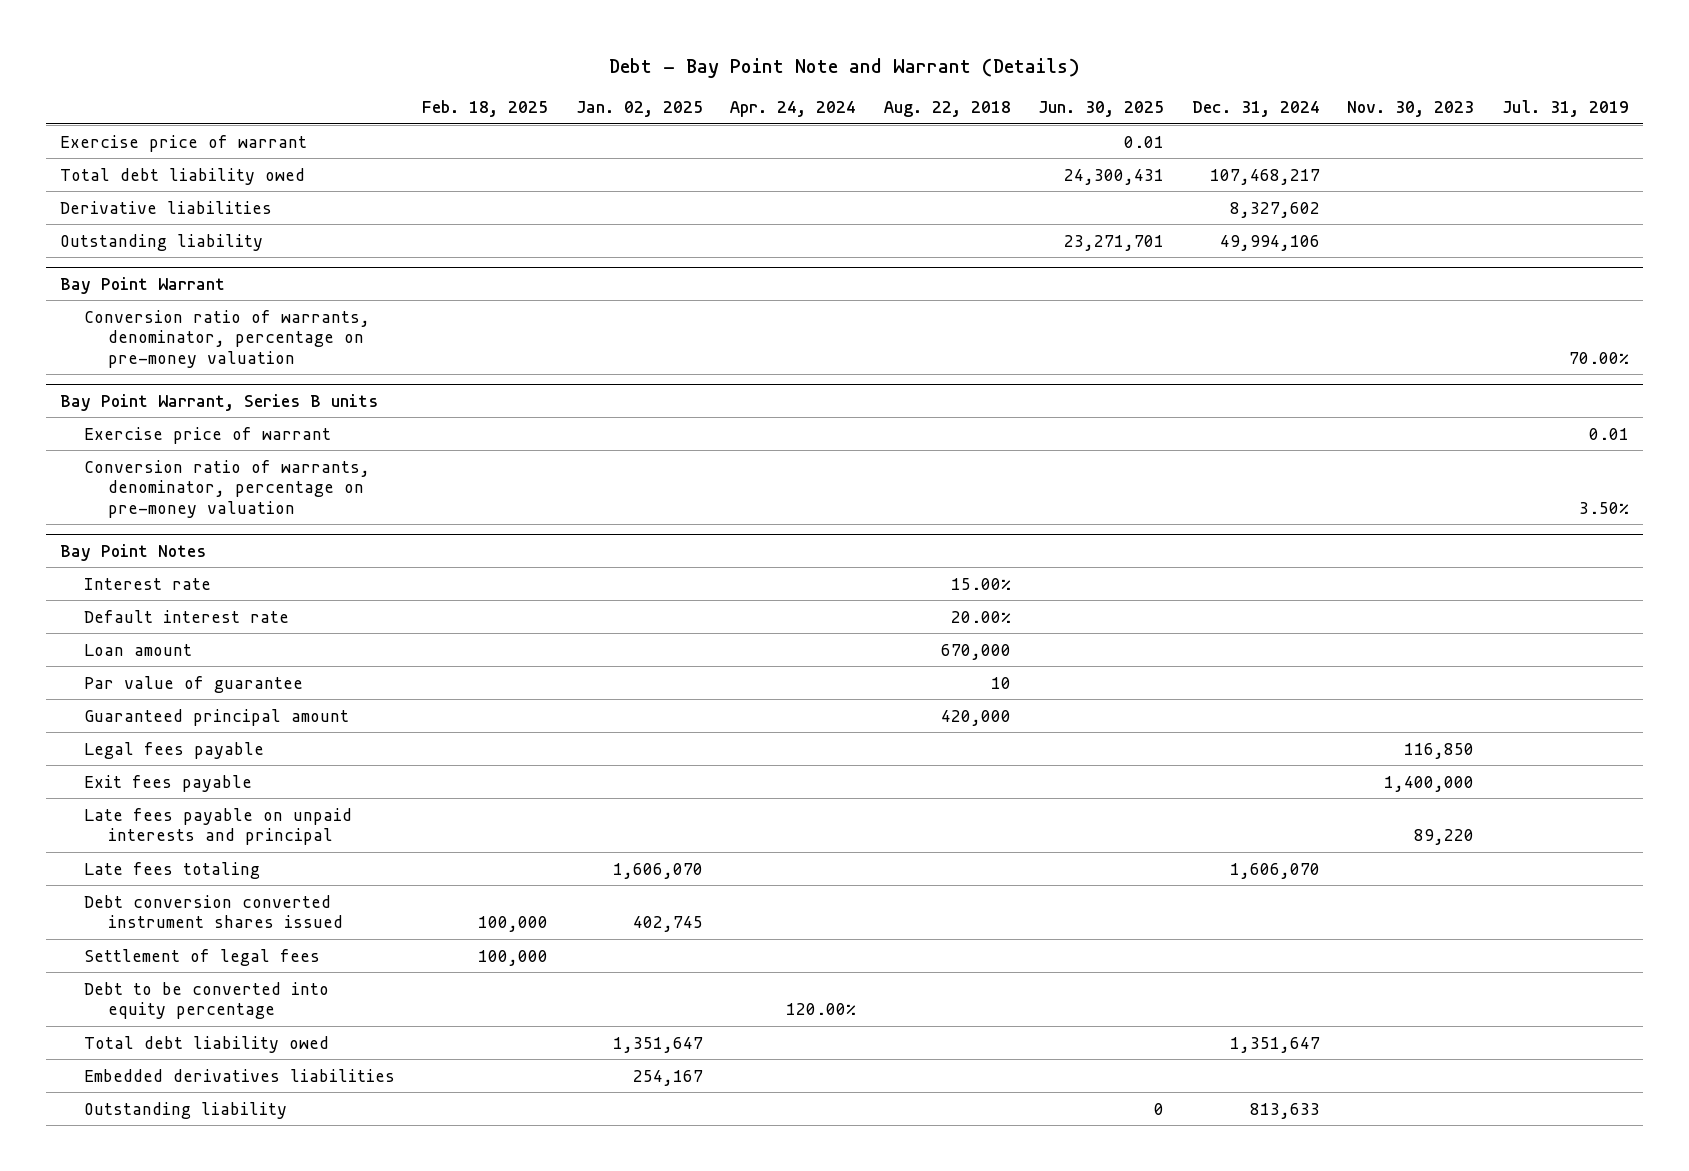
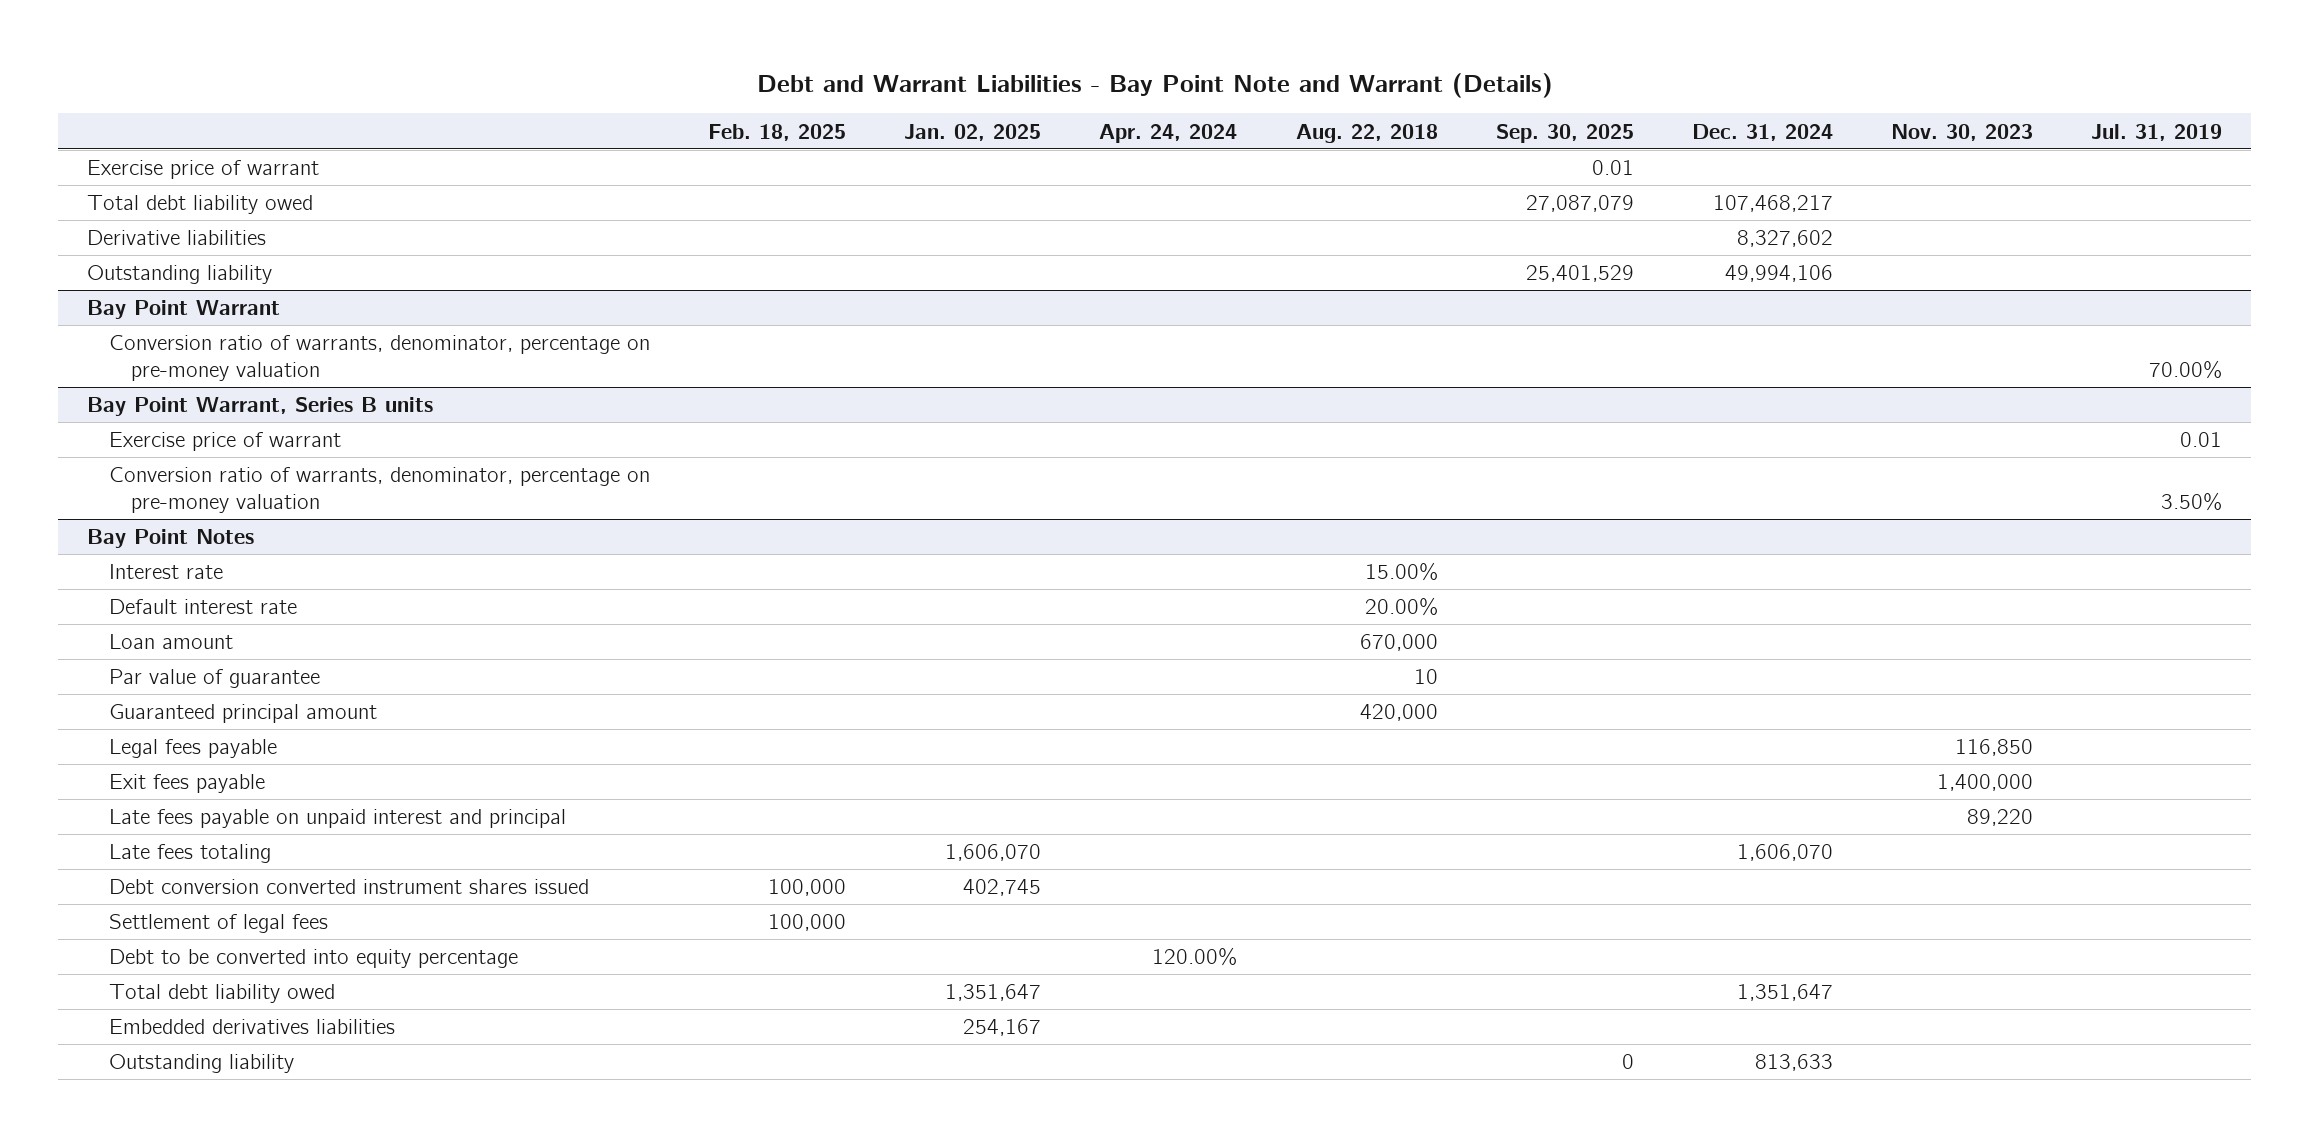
[608,58,1080,79] Debt - Bay Point Note and Warrant (Details) -> [756,72,1553,98] Debt and Warrant Liabilities - Bay Point Note and Warrant (Details)
[1038,101,1165,118] Jun. 30, 2025 -> none
none -> [1495,123,1634,143] Sep. 30, 2025
[83,807,352,846] Late fees payable on unpaid interests and principal -> [109,809,567,829] Late fees payable on unpaid interest and principal

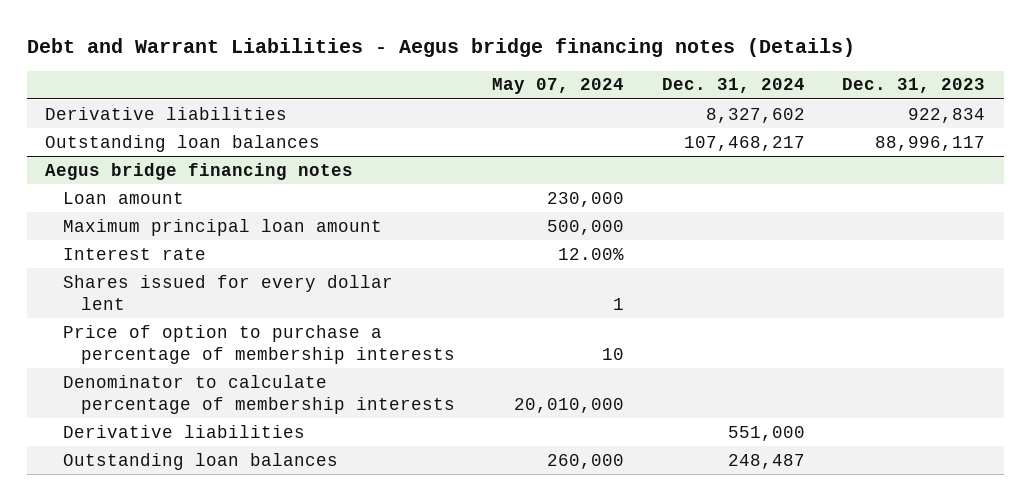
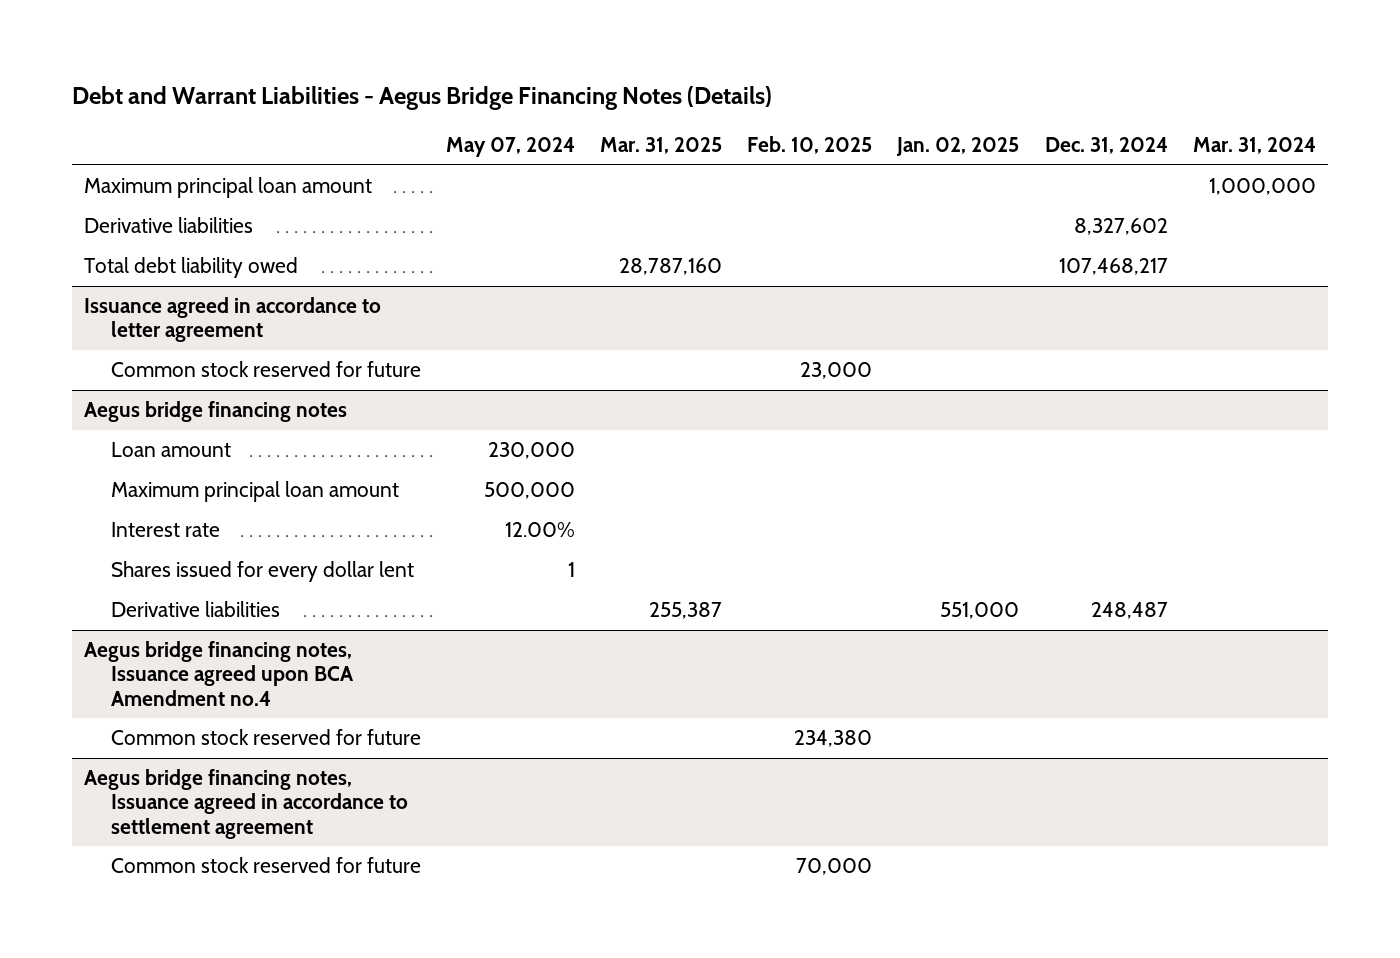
[26,38,855,58] Debt and Warrant Liabilities - Aegus bridge financing notes (Details) -> [71,86,772,111] Debt and Warrant Liabilities - Aegus Bridge Financing Notes (Details)
[842,78,986,94] Dec. 31, 2023 -> none
none -> [600,136,723,154] Mar. 31, 2025
none -> [747,135,873,154] Feb. 10, 2025
none -> [896,136,1020,156] Jan. 02, 2025
none -> [1192,136,1316,154] Mar. 31, 2024
none -> [84,177,373,199] Maximum principal loan amount
[45,134,321,152] Outstanding loan balances -> [84,257,299,279] Total debt liability owed
none -> [84,297,382,343] Issuance agreed in accordance to letter agreement
none -> [110,361,421,378] Common stock reserved for future
[63,324,455,364] Price of option to purchase a percentage of membership interests -> none
[63,374,455,414] Denominator to calculate percentage of membership interests -> none
[63,452,339,470] Outstanding loan balances -> none
[727,425,805,441] 551,000 -> [1090,602,1168,620] 248,487
none -> [84,641,354,706] Aegus bridge financing notes, Issuance agreed upon BCA Amendment no.4
none -> [110,729,421,746] Common stock reserved for future
none -> [84,769,408,839] Aegus bridge financing notes, Issuance agreed in accordance to settlement agreement
none -> [110,857,421,874] Common stock reserved for future

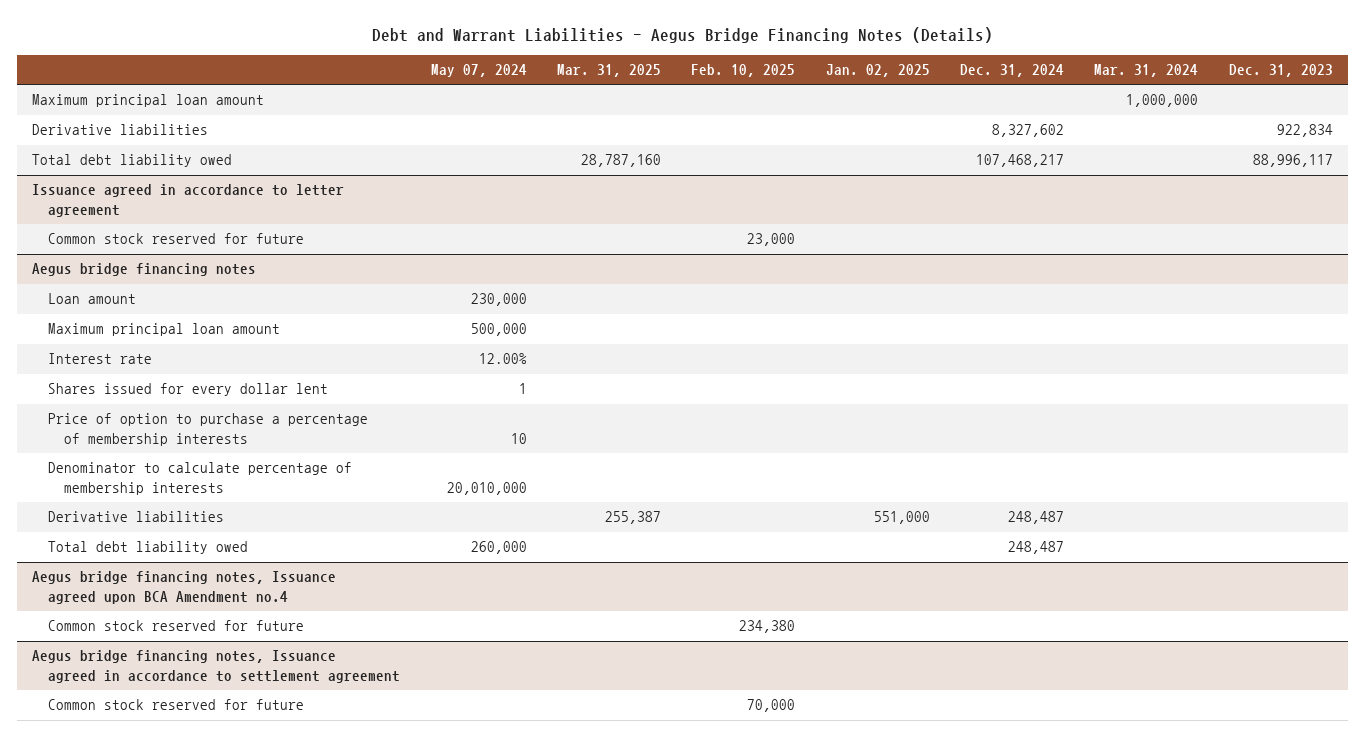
none -> [1228,64,1333,78] Dec. 31, 2023
none -> [48,413,369,446] Price of option to purchase a percentage of membership interests
none -> [48,462,353,495] Denominator to calculate percentage of membership interests
none -> [48,541,249,555] Total debt liability owed

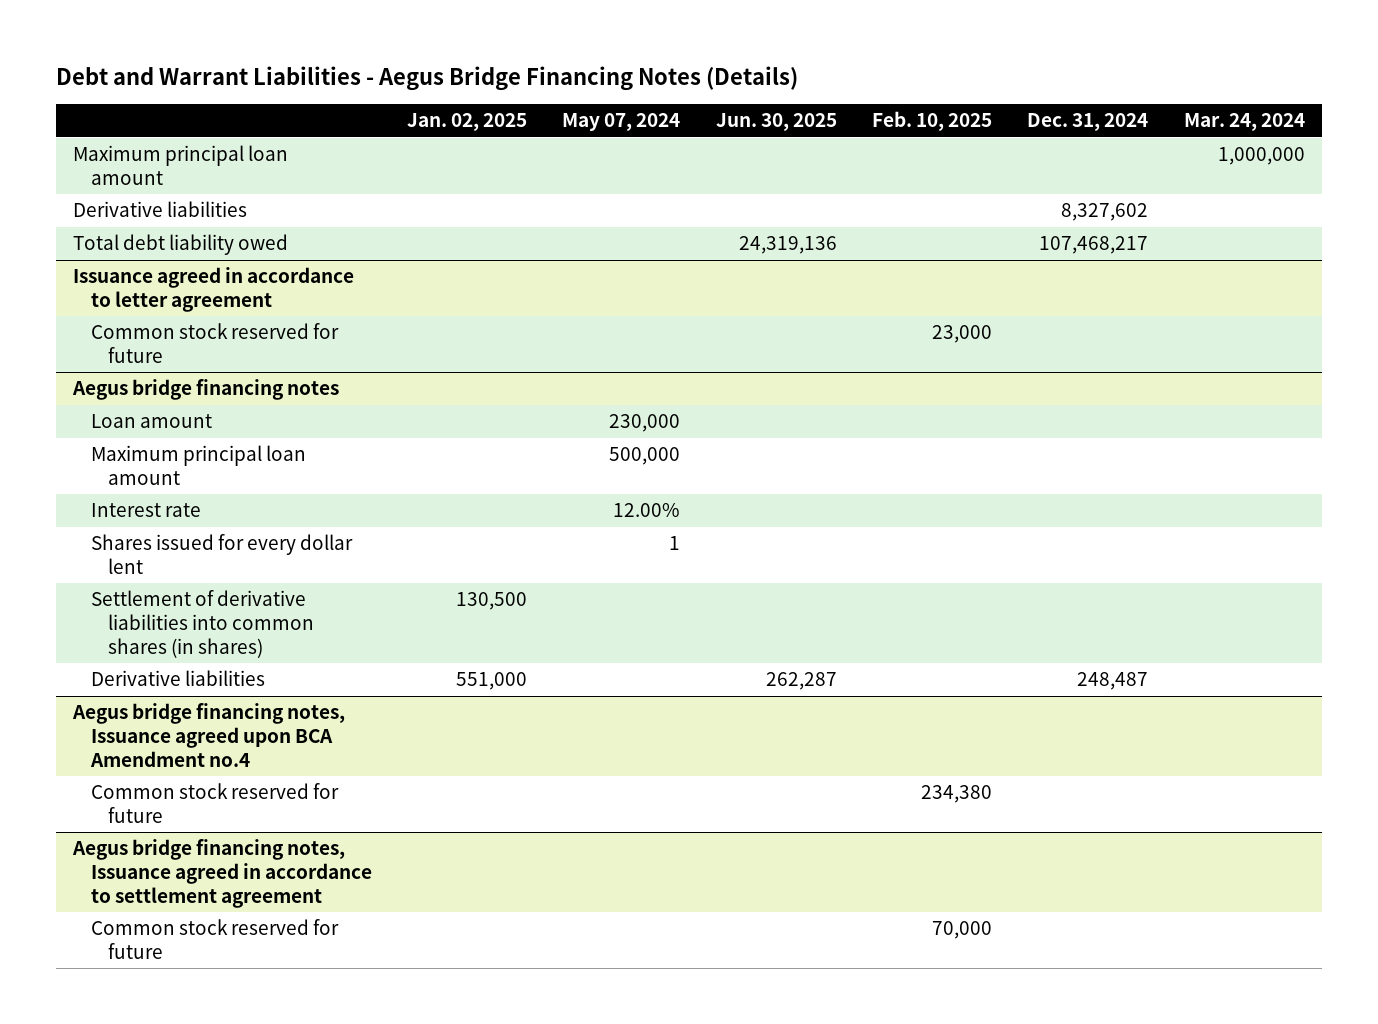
[556,64,661,78] Mar. 31, 2025 -> none
[1094,64,1199,78] Mar. 31, 2024 -> none
[1228,64,1333,78] Dec. 31, 2023 -> none
none -> [715,113,837,132] Jun. 30, 2025
none -> [1183,113,1305,132] Mar. 24, 2024
[48,413,369,446] Price of option to purchase a percentage of membership interests -> none
[48,462,353,495] Denominator to calculate percentage of membership interests -> none
none -> [90,590,314,658] Settlement of derivative liabilities into common shares (in shares)
[48,541,249,555] Total debt liability owed -> none

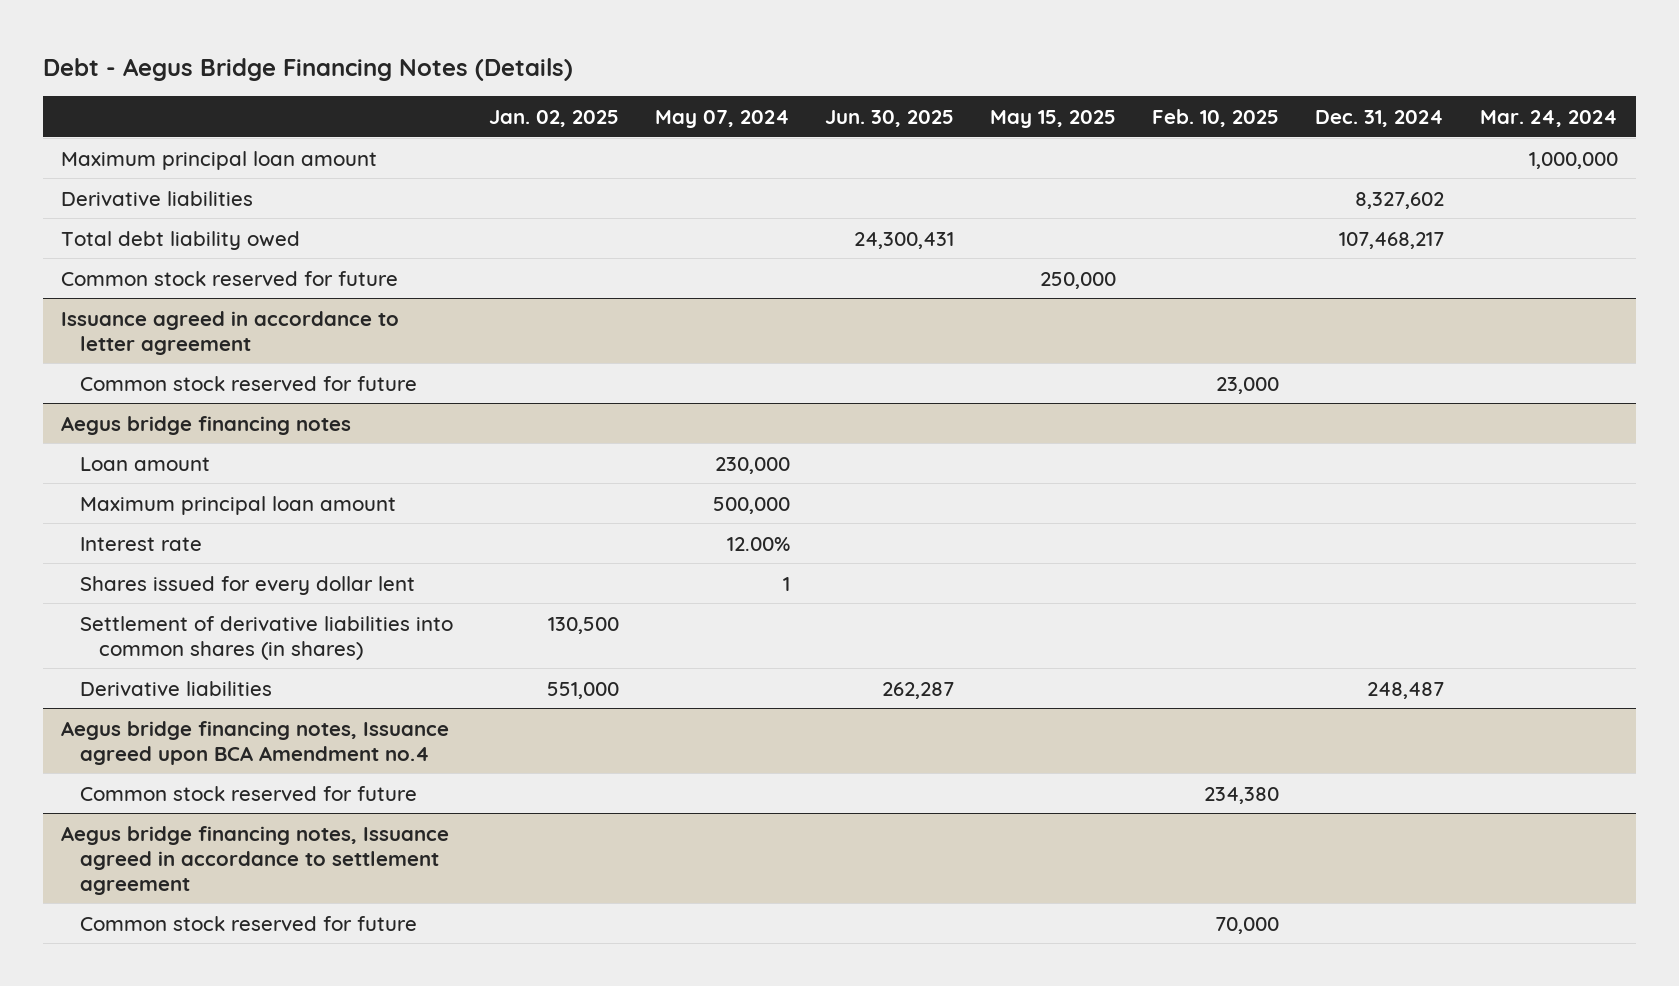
[55,65,798,91] Debt and Warrant Liabilities - Aegus Bridge Financing Notes (Details) -> [43,57,574,81] Debt - Aegus Bridge Financing Notes (Details)
none -> [990,109,1117,128] May 15, 2025
[738,236,837,255] 24,319,136 -> [854,231,955,249] 24,300,431
none -> [61,270,399,286] Common stock reserved for future

